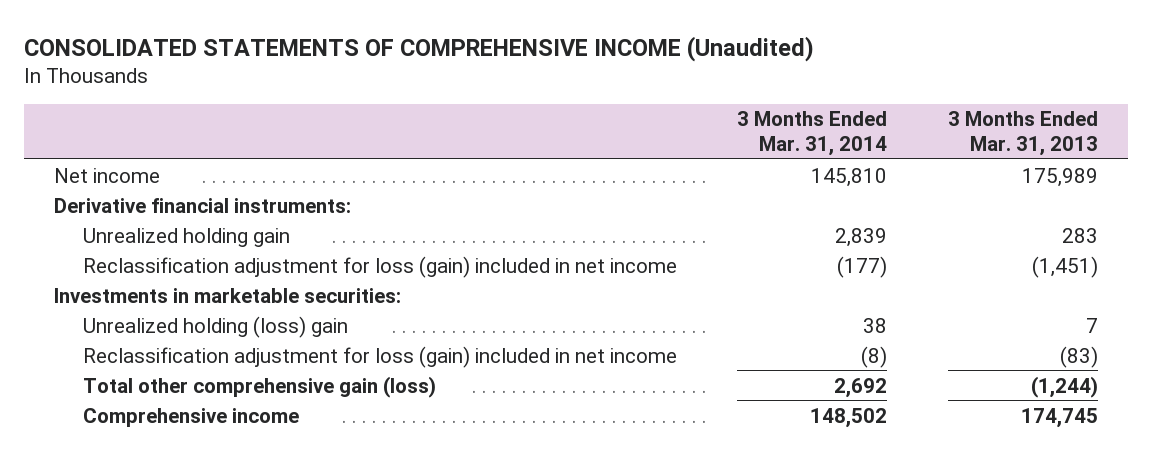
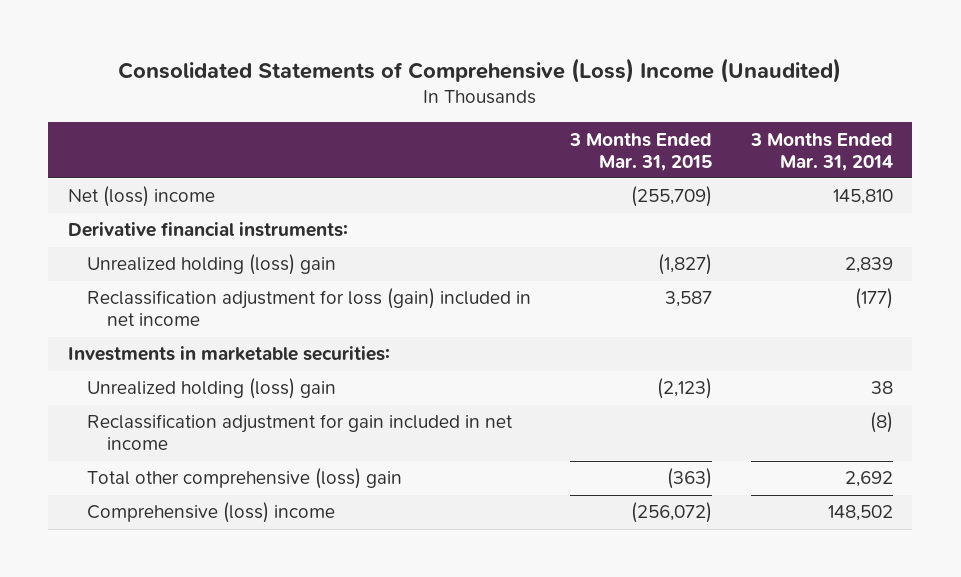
[23,35,814,62] CONSOLIDATED STATEMENTS OF COMPREHENSIVE INCOME (Unaudited) -> [118,57,842,83] Consolidated Statements of Comprehensive (Loss) Income (Unaudited)
[948,111,1099,156] 3 Months Ended Mar. 31, 2013 -> none
none -> [569,132,713,171] 3 Months Ended Mar. 31, 2015
[53,167,160,183] Net income -> [67,186,215,208] Net (loss) income
[82,227,290,247] Unrealized holding gain -> [87,254,337,276] Unrealized holding (loss) gain
[82,345,677,368] Reclassification adjustment for loss (gain) included in net income -> [87,414,514,451] Reclassification adjustment for gain included in net income
[82,375,436,398] Total other comprehensive gain (loss) -> [87,468,403,490] Total other comprehensive (loss) gain
[82,407,299,427] Comprehensive income -> [87,502,336,524] Comprehensive (loss) income

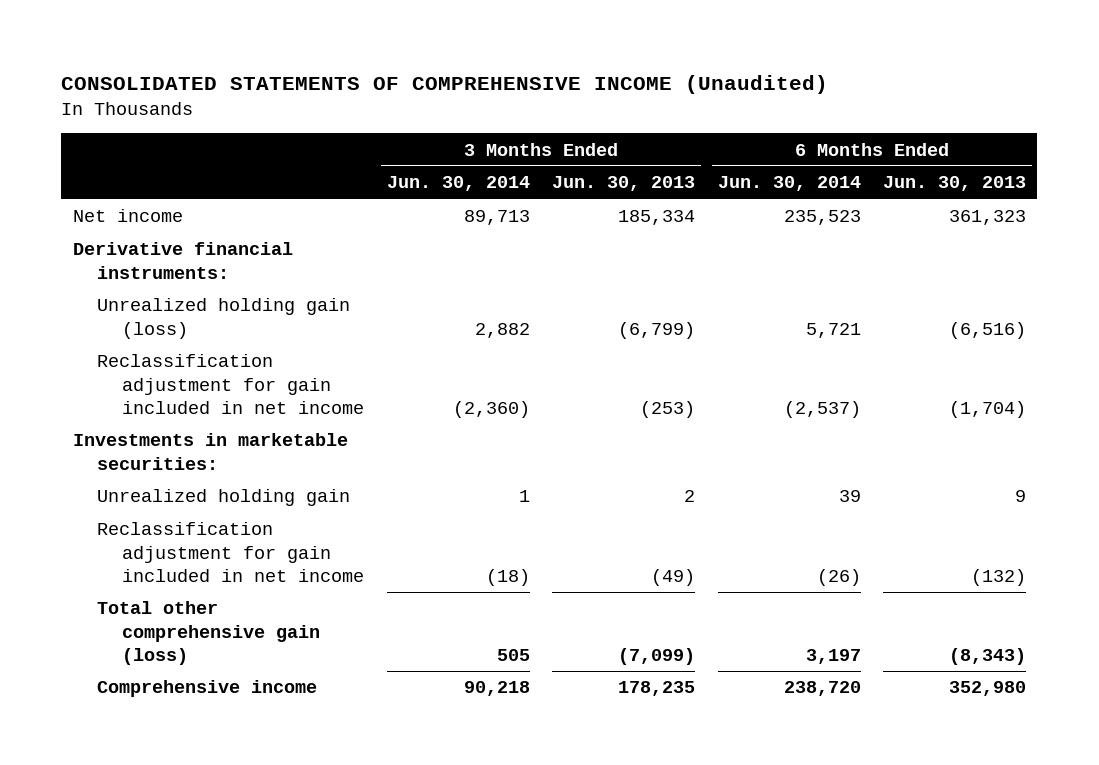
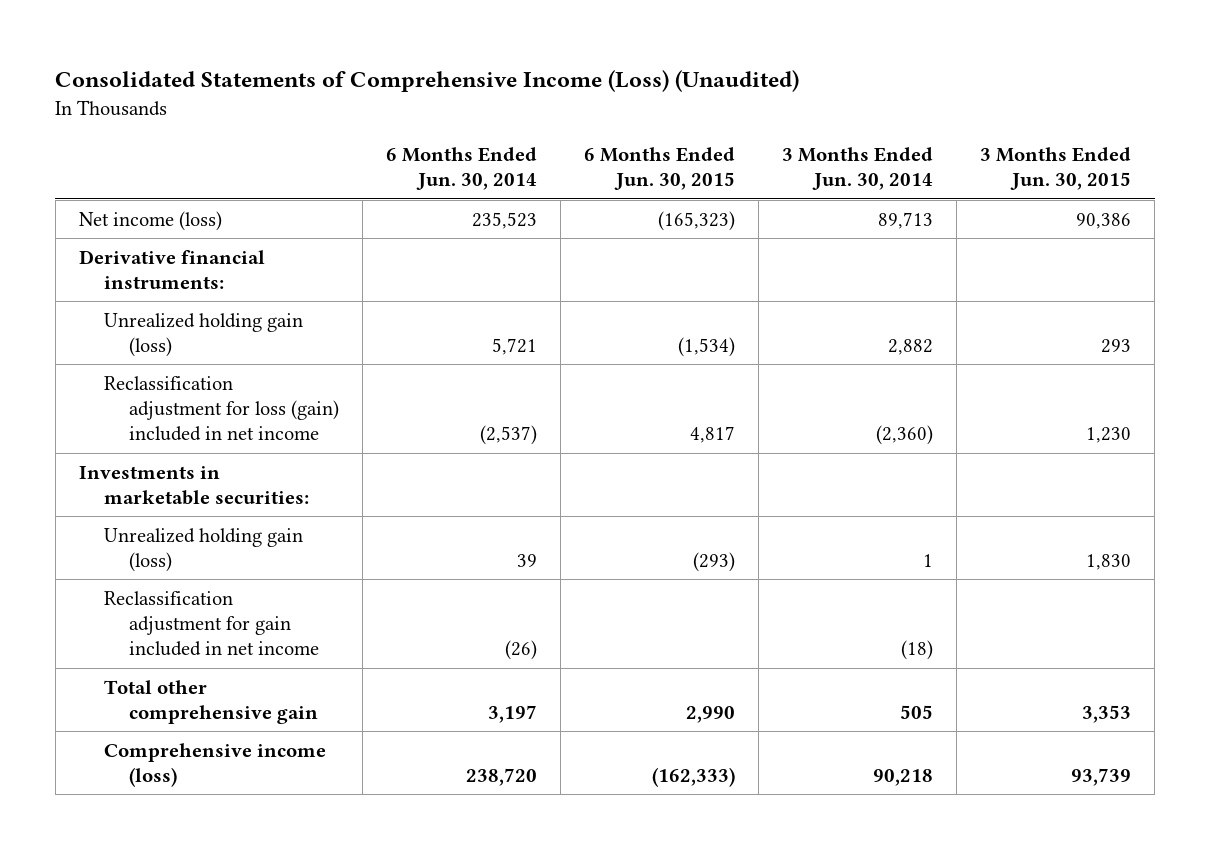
[61,74,829,94] CONSOLIDATED STATEMENTS OF COMPREHENSIVE INCOME (Unaudited) -> [55,70,800,93] Consolidated Statements of Comprehensive Income (Loss) (Unaudited)
[552,176,696,192] Jun. 30, 2013 -> none
[883,176,1027,192] Jun. 30, 2013 -> none
none -> [584,147,736,191] 6 Months Ended Jun. 30, 2015
none -> [980,147,1132,191] 3 Months Ended Jun. 30, 2015
[72,209,183,223] Net income -> [78,210,222,231] Net income (loss)
[97,354,365,415] Reclassification adjustment for gain included in net income -> [103,375,340,442] Reclassification adjustment for loss (gain) included in net income
[97,489,351,507] Unrealized holding gain -> [103,527,303,572] Unrealized holding gain (loss)
[97,601,321,666] Total other comprehensive gain (loss) -> [103,679,319,724] Total other comprehensive gain
[97,680,318,698] Comprehensive income -> [103,742,326,787] Comprehensive income (loss)

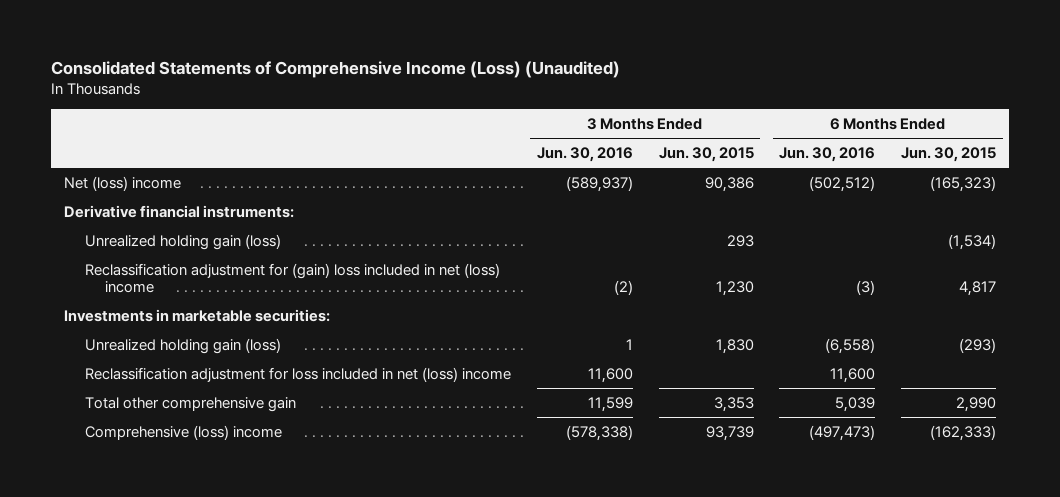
[386,147,538,191] 6 Months Ended Jun. 30, 2014 -> none
[782,147,934,191] 3 Months Ended Jun. 30, 2014 -> none
none -> [536,146,633,162] Jun. 30, 2016
none -> [779,146,876,162] Jun. 30, 2016
[78,210,222,231] Net income (loss) -> [63,175,181,191] Net (loss) income
[103,375,340,442] Reclassification adjustment for loss (gain) included in net income -> [84,262,500,294] Reclassification adjustment for (gain) loss included in net (loss) income
[103,590,320,657] Reclassification adjustment for gain included in net income -> [84,366,511,382] Reclassification adjustment for loss included in net (loss) income
[103,742,326,787] Comprehensive income (loss) -> [84,424,282,440] Comprehensive (loss) income

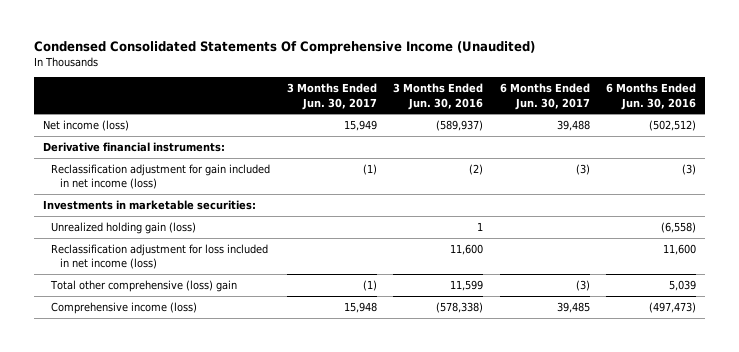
[50,61,620,79] Consolidated Statements of Comprehensive Income (Loss) (Unaudited) -> [34,41,536,55] Condensed Consolidated Statements Of Comprehensive Income (Unaudited)
[658,146,754,162] Jun. 30, 2015 -> none
[901,146,997,162] Jun. 30, 2015 -> none
none -> [286,83,377,110] 3 Months Ended Jun. 30, 2017
none -> [499,83,590,110] 6 Months Ended Jun. 30, 2017
[63,175,181,191] Net (loss) income -> [42,119,129,131] Net income (loss)
[84,233,281,250] Unrealized holding gain (loss) -> none
[84,262,500,294] Reclassification adjustment for (gain) loss included in net (loss) income -> [51,163,271,190] Reclassification adjustment for gain included in net income (loss)
[84,366,511,382] Reclassification adjustment for loss included in net (loss) income -> [51,243,269,270] Reclassification adjustment for loss included in net income (loss)
[84,396,296,412] Total other comprehensive gain -> [50,279,238,292] Total other comprehensive (loss) gain
[84,424,282,440] Comprehensive (loss) income -> [51,301,198,314] Comprehensive income (loss)

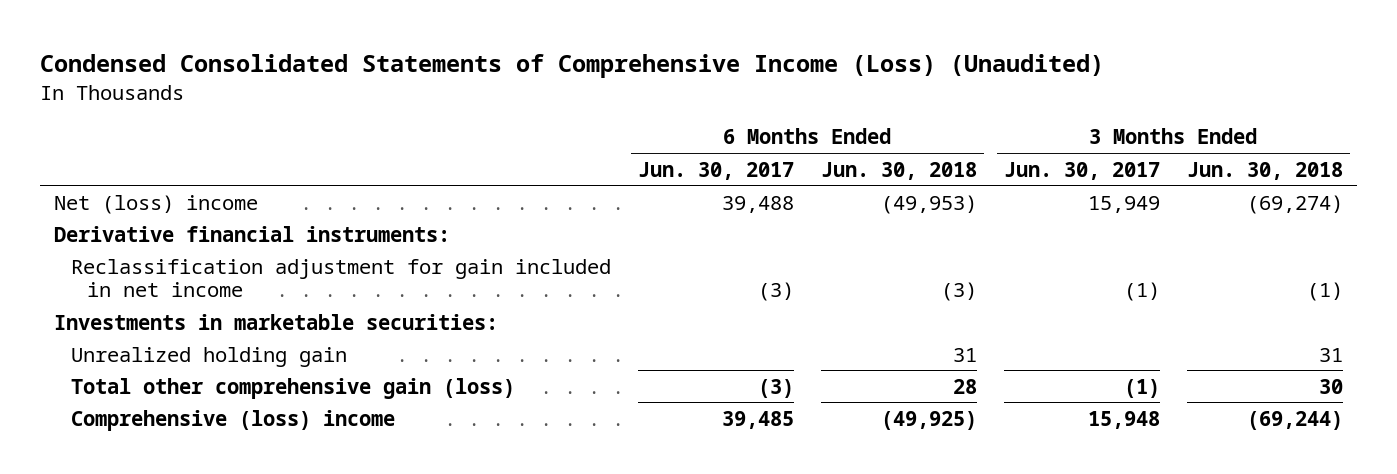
[34,41,536,55] Condensed Consolidated Statements Of Comprehensive Income (Unaudited) -> [40,54,1105,79] Condensed Consolidated Statements of Comprehensive Income (Loss) (Unaudited)
[393,83,484,110] 3 Months Ended Jun. 30, 2016 -> none
[606,83,697,110] 6 Months Ended Jun. 30, 2016 -> none
none -> [820,161,977,180] Jun. 30, 2018
none -> [1186,161,1343,180] Jun. 30, 2018
[42,119,129,131] Net income (loss) -> [53,194,258,214] Net (loss) income
[51,163,271,190] Reclassification adjustment for gain included in net income (loss) -> [70,258,611,298] Reclassification adjustment for gain included in net income
[51,243,269,270] Reclassification adjustment for loss included in net income (loss) -> none
[51,221,197,234] Unrealized holding gain (loss) -> [70,346,347,367] Unrealized holding gain
[50,279,238,292] Total other comprehensive (loss) gain -> [70,377,515,399] Total other comprehensive gain (loss)
[51,301,198,314] Comprehensive income (loss) -> [70,409,395,431] Comprehensive (loss) income

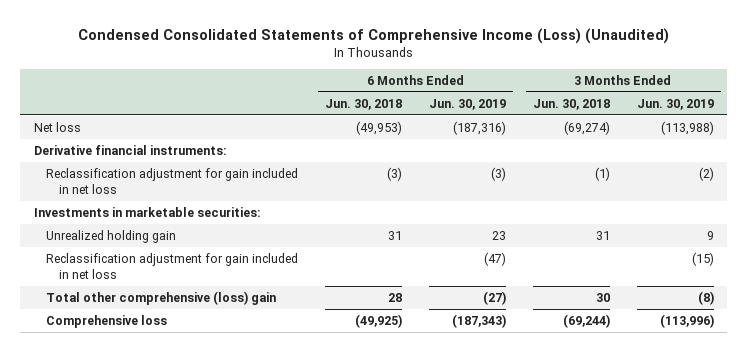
[637,161,794,180] Jun. 30, 2017 -> none
[1003,161,1160,180] Jun. 30, 2017 -> none
none -> [429,98,507,110] Jun. 30, 2019
none -> [636,98,714,110] Jun. 30, 2019
[53,194,258,214] Net (loss) income -> [33,121,81,132] Net loss
[70,258,611,298] Reclassification adjustment for gain included in net income -> [46,167,299,194] Reclassification adjustment for gain included in net loss
none -> [46,252,299,279] Reclassification adjustment for gain included in net loss
[70,377,515,399] Total other comprehensive gain (loss) -> [46,290,277,305] Total other comprehensive (loss) gain
[70,409,395,431] Comprehensive (loss) income -> [46,314,168,328] Comprehensive loss

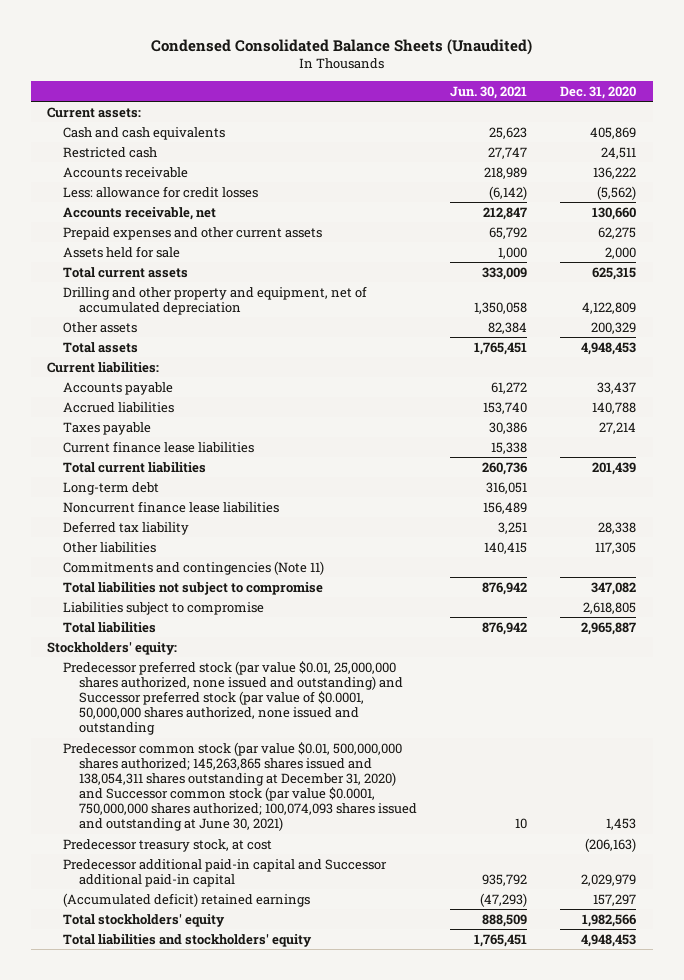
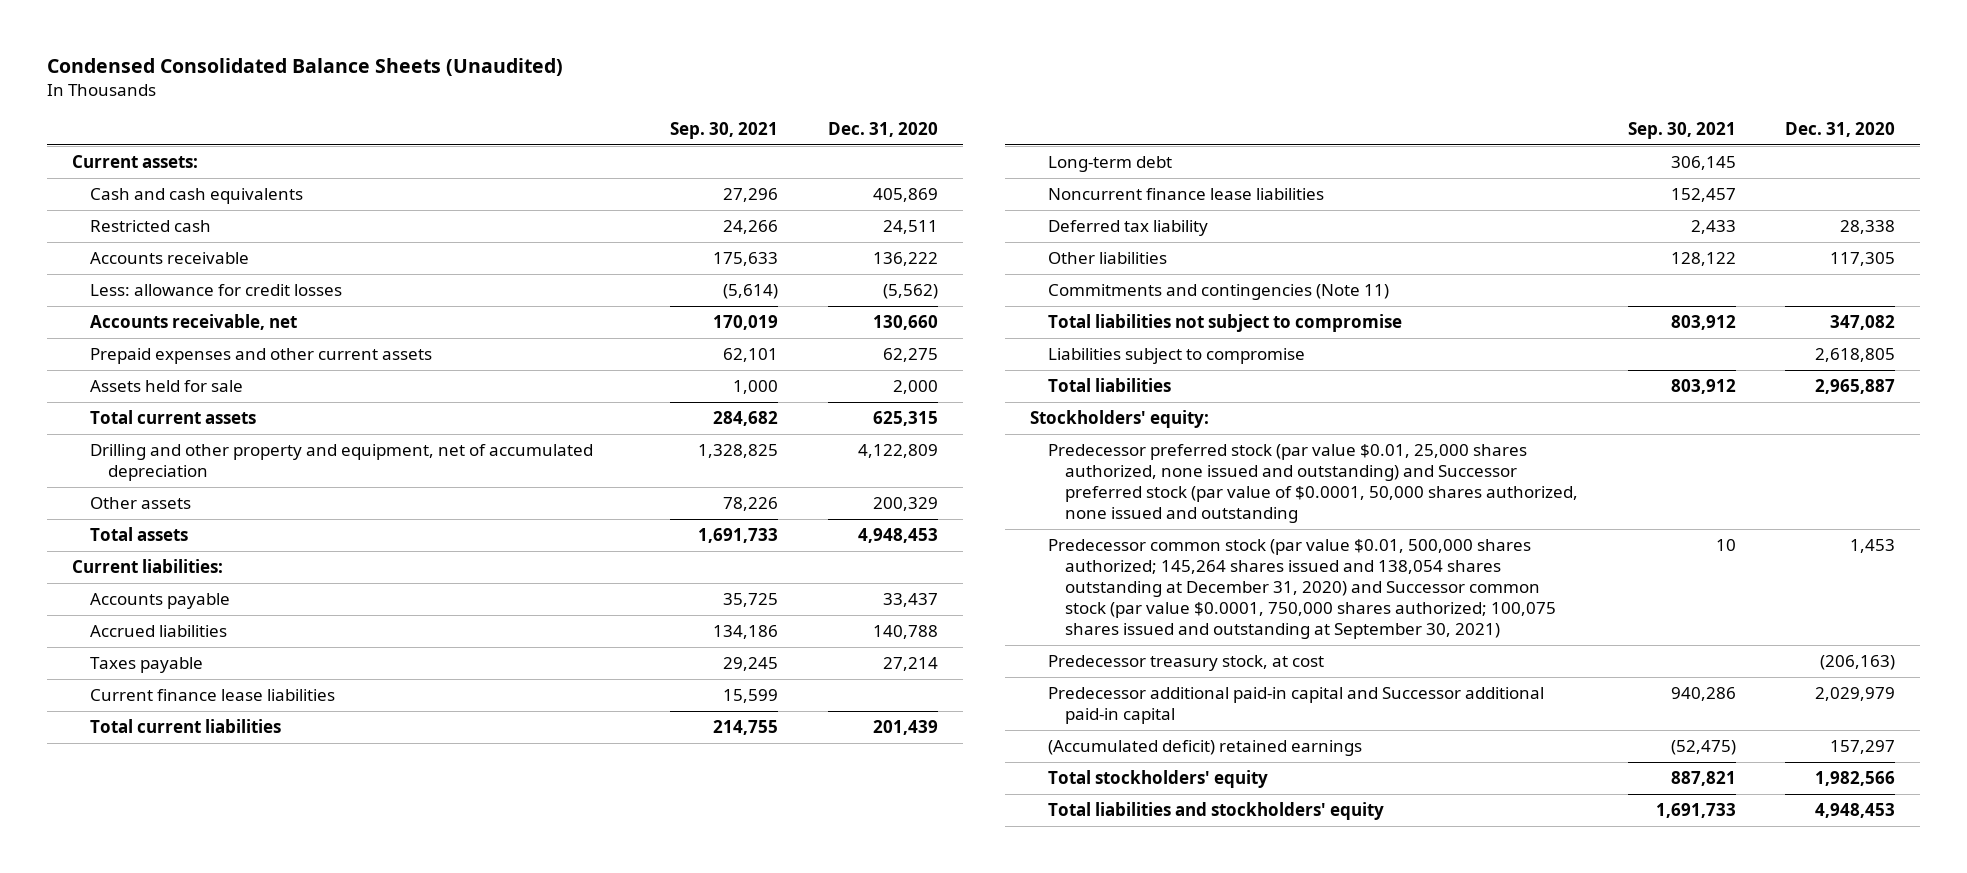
[449,86,527,100] Jun. 30, 2021 -> none
none -> [670,122,779,140] Sep. 30, 2021
[62,660,403,736] Predecessor preferred stock (par value $0.01, 25,000,000 shares authorized, none issued and outstanding) and Successor preferred stock (par value of $0.0001, 50,000,000 shares authorized, none issued and outstanding -> [1047,443,1579,523] Predecessor preferred stock (par value $0.01, 25,000 shares authorized, none issued and outstanding) and Successor preferred stock (par value of $0.0001, 50,000 shares authorized, none issued and outstanding
[62,741,417,832] Predecessor common stock (par value $0.01, 500,000,000 shares authorized; 145,263,865 shares issued and 138,054,311 shares outstanding at December 31, 2020) and Successor common stock (par value $0.0001, 750,000,000 shares authorized; 100,074,093 shares issued and outstanding at June 30, 2021) -> [1047,538,1557,639] Predecessor common stock (par value $0.01, 500,000 shares authorized; 145,264 shares issued and 138,054 shares outstanding at December 31, 2020) and Successor common stock (par value $0.0001, 750,000 shares authorized; 100,075 shares issued and outstanding at September 30, 2021)

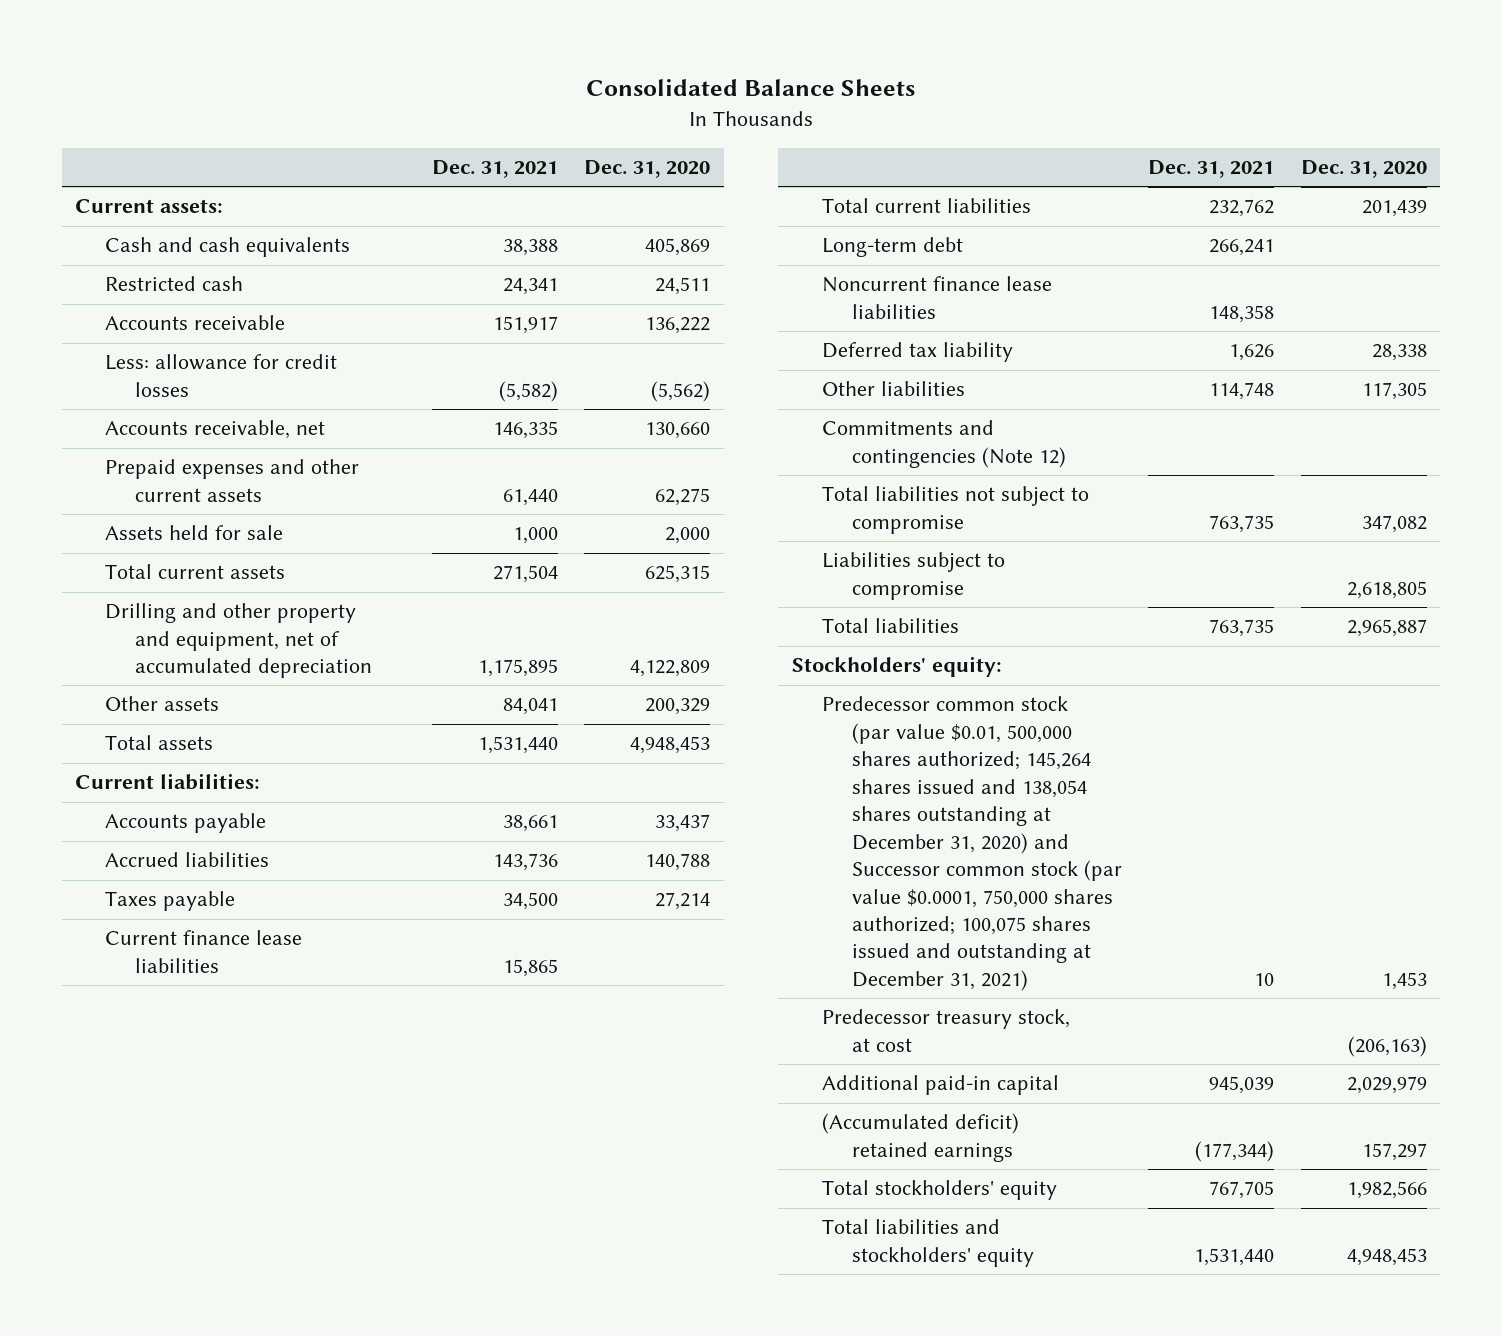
[47,58,564,77] Condensed Consolidated Balance Sheets (Unaudited) -> [586,79,916,97] Consolidated Balance Sheets
[670,122,779,140] Sep. 30, 2021 -> none
none -> [431,159,558,178] Dec. 31, 2021
[1047,283,1389,300] Commitments and contingencies (Note 11) -> [821,420,1066,468] Commitments and contingencies (Note 12)
[1047,443,1579,523] Predecessor preferred stock (par value $0.01, 25,000 shares authorized, none issued and outstanding) and Successor preferred stock (par value of $0.0001, 50,000 shares authorized, none issued and outstanding -> none
[1047,538,1557,639] Predecessor common stock (par value $0.01, 500,000 shares authorized; 145,264 shares issued and 138,054 shares outstanding at December 31, 2020) and Successor common stock (par value $0.0001, 750,000 shares authorized; 100,075 shares issued and outstanding at September 30, 2021) -> [821,696,1122,991] Predecessor common stock (par value $0.01, 500,000 shares authorized; 145,264 shares issued and 138,054 shares outstanding at December 31, 2020) and Successor common stock (par value $0.0001, 750,000 shares authorized; 100,075 shares issued and outstanding at December 31, 2021)
[1047,686,1544,724] Predecessor additional paid-in capital and Successor additional paid-in capital -> [821,1075,1059,1096] Additional paid-in capital

